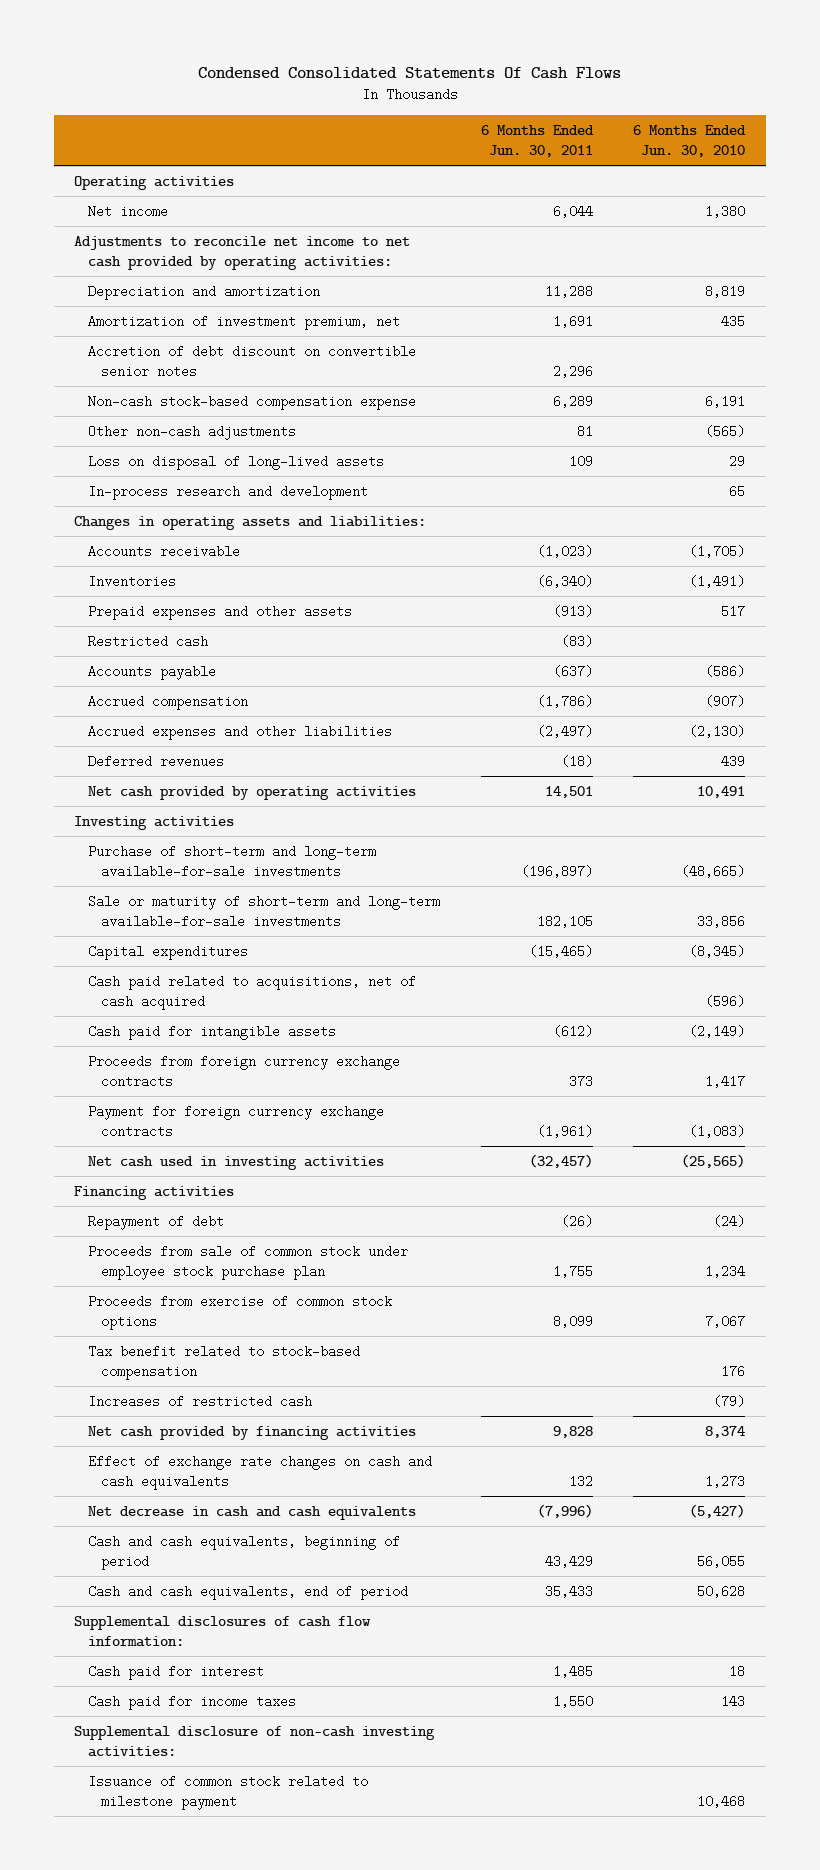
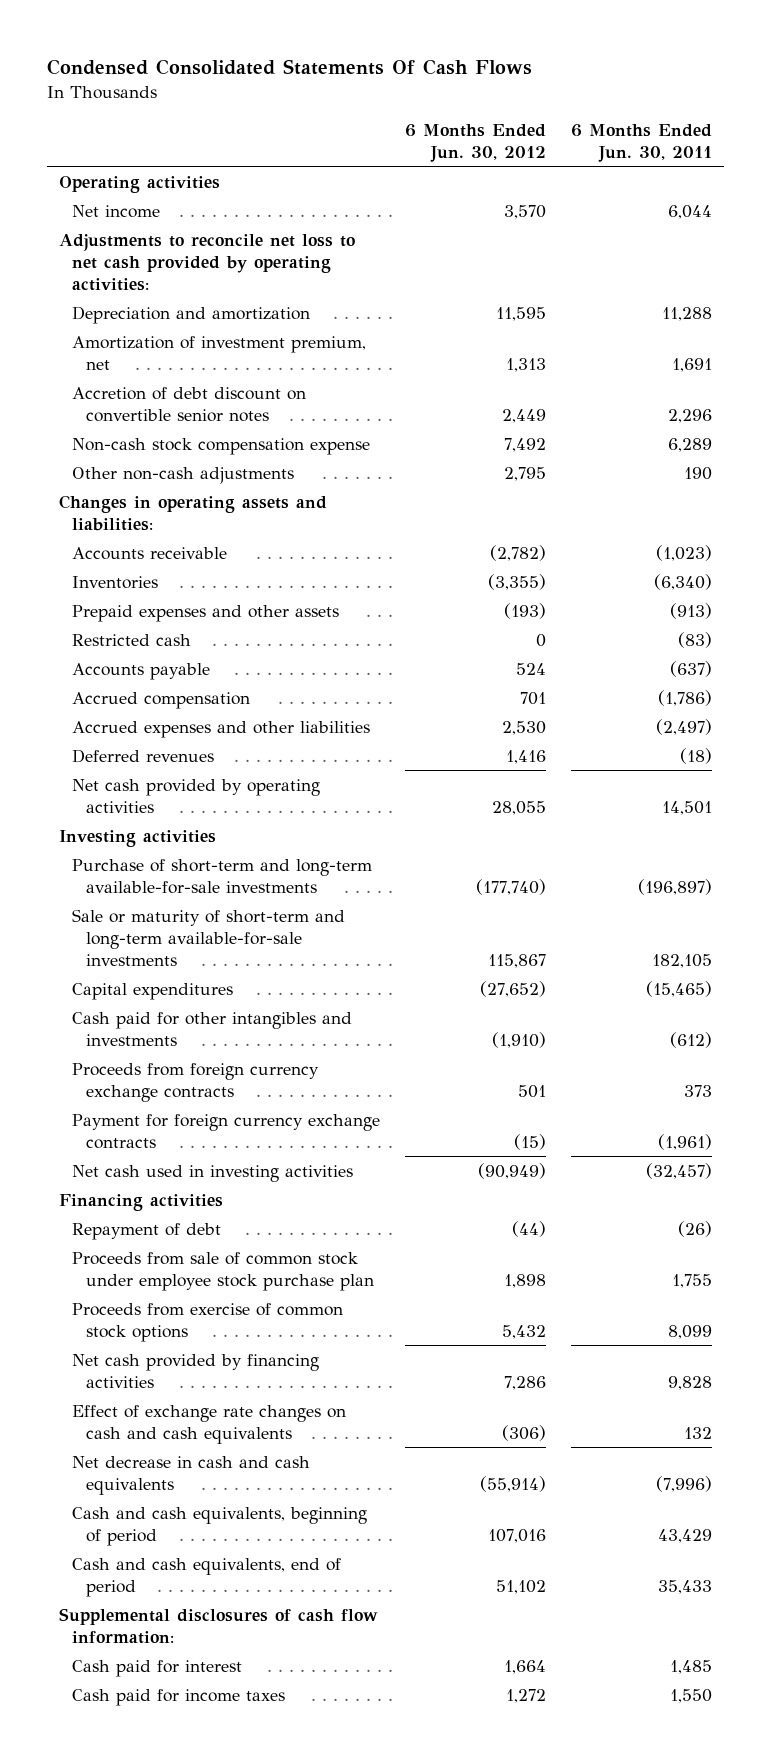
[633,124,747,157] 6 Months Ended Jun. 30, 2010 -> none
none -> [405,123,547,162] 6 Months Ended Jun. 30, 2012
[74,236,411,270] Adjustments to reconcile net income to net cash provided by operating activities: -> [58,233,355,291] Adjustments to reconcile net loss to net cash provided by operating activities:
[87,455,384,471] Loss on disposal of long-lived assets -> none
[87,485,368,501] In-process research and development -> none
[87,395,416,411] Non-cash stock-based compensation expense -> [72,437,371,455] Non-cash stock compensation expense
[576,425,593,439] 81 -> [683,466,712,480] 190
[87,975,416,1010] Cash paid related to acquisitions, net of cash acquired -> none
[87,1025,336,1041] Cash paid for intangible assets -> [72,1011,353,1046] Cash paid for other intangibles and investments
[87,1345,360,1380] Tax benefit related to stock-based compensation -> none
[87,1395,312,1409] Increases of restricted cash -> none
[74,1726,436,1757] Supplemental disclosure of non-cash investing activities: -> none
[87,1775,368,1810] Issuance of common stock related to milestone payment -> none

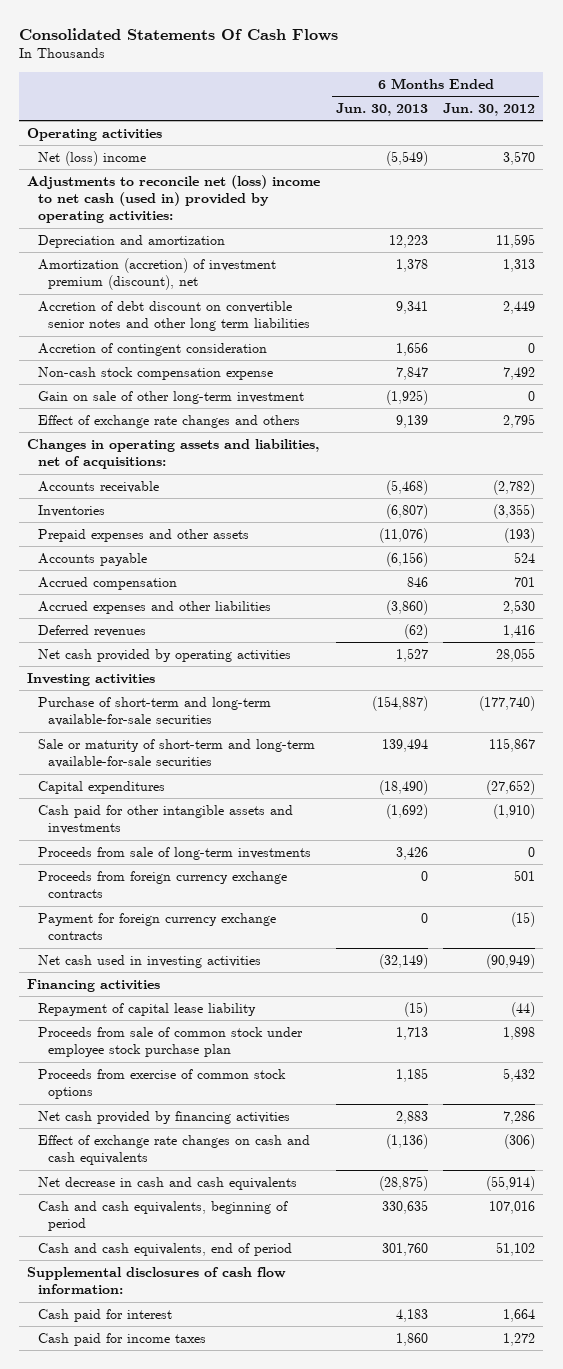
[46,58,532,75] Condensed Consolidated Statements Of Cash Flows -> [19,28,339,42] Consolidated Statements Of Cash Flows
[570,123,712,162] 6 Months Ended Jun. 30, 2011 -> none
none -> [335,102,428,116] Jun. 30, 2013
[72,204,161,218] Net income -> [37,150,146,166] Net (loss) income
[58,233,355,291] Adjustments to reconcile net loss to net cash provided by operating activities: -> [27,174,321,224] Adjustments to reconcile net (loss) income to net cash (used in) provided by operating activities:
[72,335,367,370] Amortization of investment premium, net -> [37,257,276,291] Amortization (accretion) of investment premium (discount), net
[72,386,307,422] Accretion of debt discount on convertible senior notes -> [37,300,311,332] Accretion of debt discount on convertible senior notes and other long term liabilities
none -> [37,342,267,356] Accretion of contingent consideration
none -> [37,390,304,404] Gain on sale of other long-term investment
[72,466,295,484] Other non-cash adjustments -> [37,414,300,428] Effect of exchange rate changes and others
[58,494,327,531] Changes in operating assets and liabilities: -> [27,438,320,470] Changes in operating assets and liabilities, net of acquisitions:
[72,633,192,646] Restricted cash -> none
[72,858,373,894] Purchase of short-term and long-term available-for-sale investments -> [37,696,271,727] Purchase of short-term and long-term available-for-sale securities
[72,908,346,966] Sale or maturity of short-term and long-term available-for-sale investments -> [37,738,315,769] Sale or maturity of short-term and long-term available-for-sale securities
[72,1011,353,1046] Cash paid for other intangibles and investments -> [37,804,293,835] Cash paid for other intangible assets and investments
none -> [37,846,311,860] Proceeds from sale of long-term investments
[72,1222,222,1240] Repayment of debt -> none
none -> [37,1002,256,1016] Repayment of capital lease liability

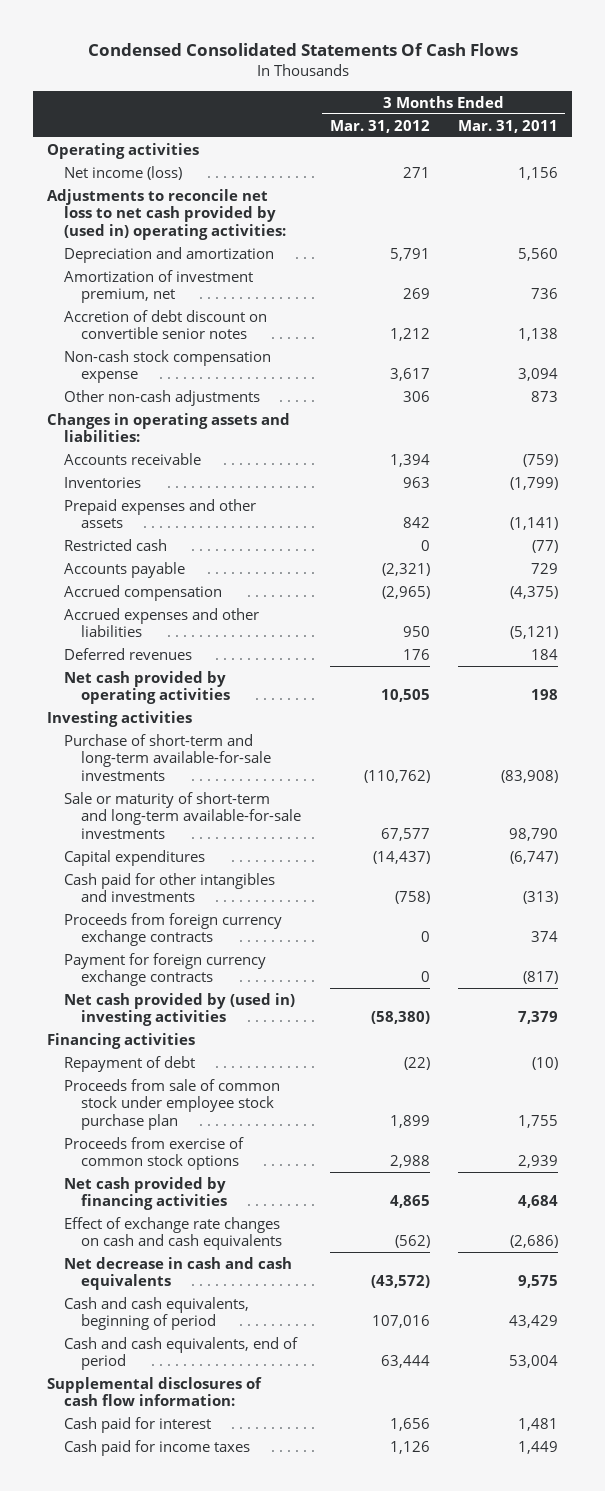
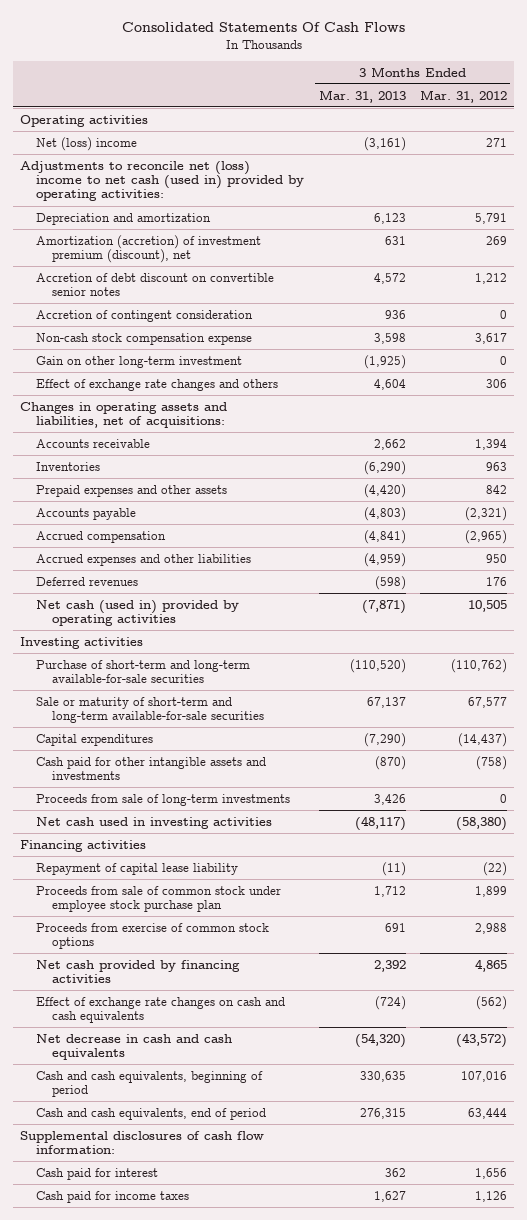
[87,43,518,57] Condensed Consolidated Statements Of Cash Flows -> [121,22,405,33] Consolidated Statements Of Cash Flows
[458,119,559,133] Mar. 31, 2011 -> none
none -> [318,89,406,103] Mar. 31, 2013
[64,165,183,180] Net income (loss) -> [36,136,138,151] Net (loss) income
[47,188,287,241] Adjustments to reconcile net loss to net cash provided by (used in) operating activities: -> [20,160,305,202] Adjustments to reconcile net (loss) income to net cash (used in) provided by operating activities:
[64,269,254,304] Amortization of investment premium, net -> [36,234,262,264] Amortization (accretion) of investment premium (discount), net
none -> [36,309,254,322] Accretion of contingent consideration
[64,389,261,406] Other non-cash adjustments -> none
none -> [36,355,243,368] Gain on other long-term investment
none -> [36,378,279,391] Effect of exchange rate changes and others
[47,412,291,443] Changes in operating assets and liabilities: -> [20,401,228,429] Changes in operating assets and liabilities, net of acquisitions:
[64,538,168,551] Restricted cash -> none
[64,670,231,705] Net cash provided by operating activities -> [36,599,240,627] Net cash (used in) provided by operating activities
[64,733,272,782] Purchase of short-term and long-term available-for-sale investments -> [36,659,251,684] Purchase of short-term and long-term available-for-sale securities
[64,791,302,840] Sale or maturity of short-term and long-term available-for-sale investments -> [36,696,265,724] Sale or maturity of short-term and long-term available-for-sale securities
[64,912,283,947] Proceeds from foreign currency exchange contracts -> none
[64,952,267,987] Payment for foreign currency exchange contracts -> none
[64,872,276,903] Cash paid for other intangibles and investments -> [36,756,267,781] Cash paid for other intangible assets and investments
none -> [36,793,291,806] Proceeds from sale of long-term investments
[64,992,296,1027] Net cash provided by (used in) investing activities -> [36,816,273,829] Net cash used in investing activities
[64,1055,196,1072] Repayment of debt -> none
none -> [36,862,239,875] Repayment of capital lease liability

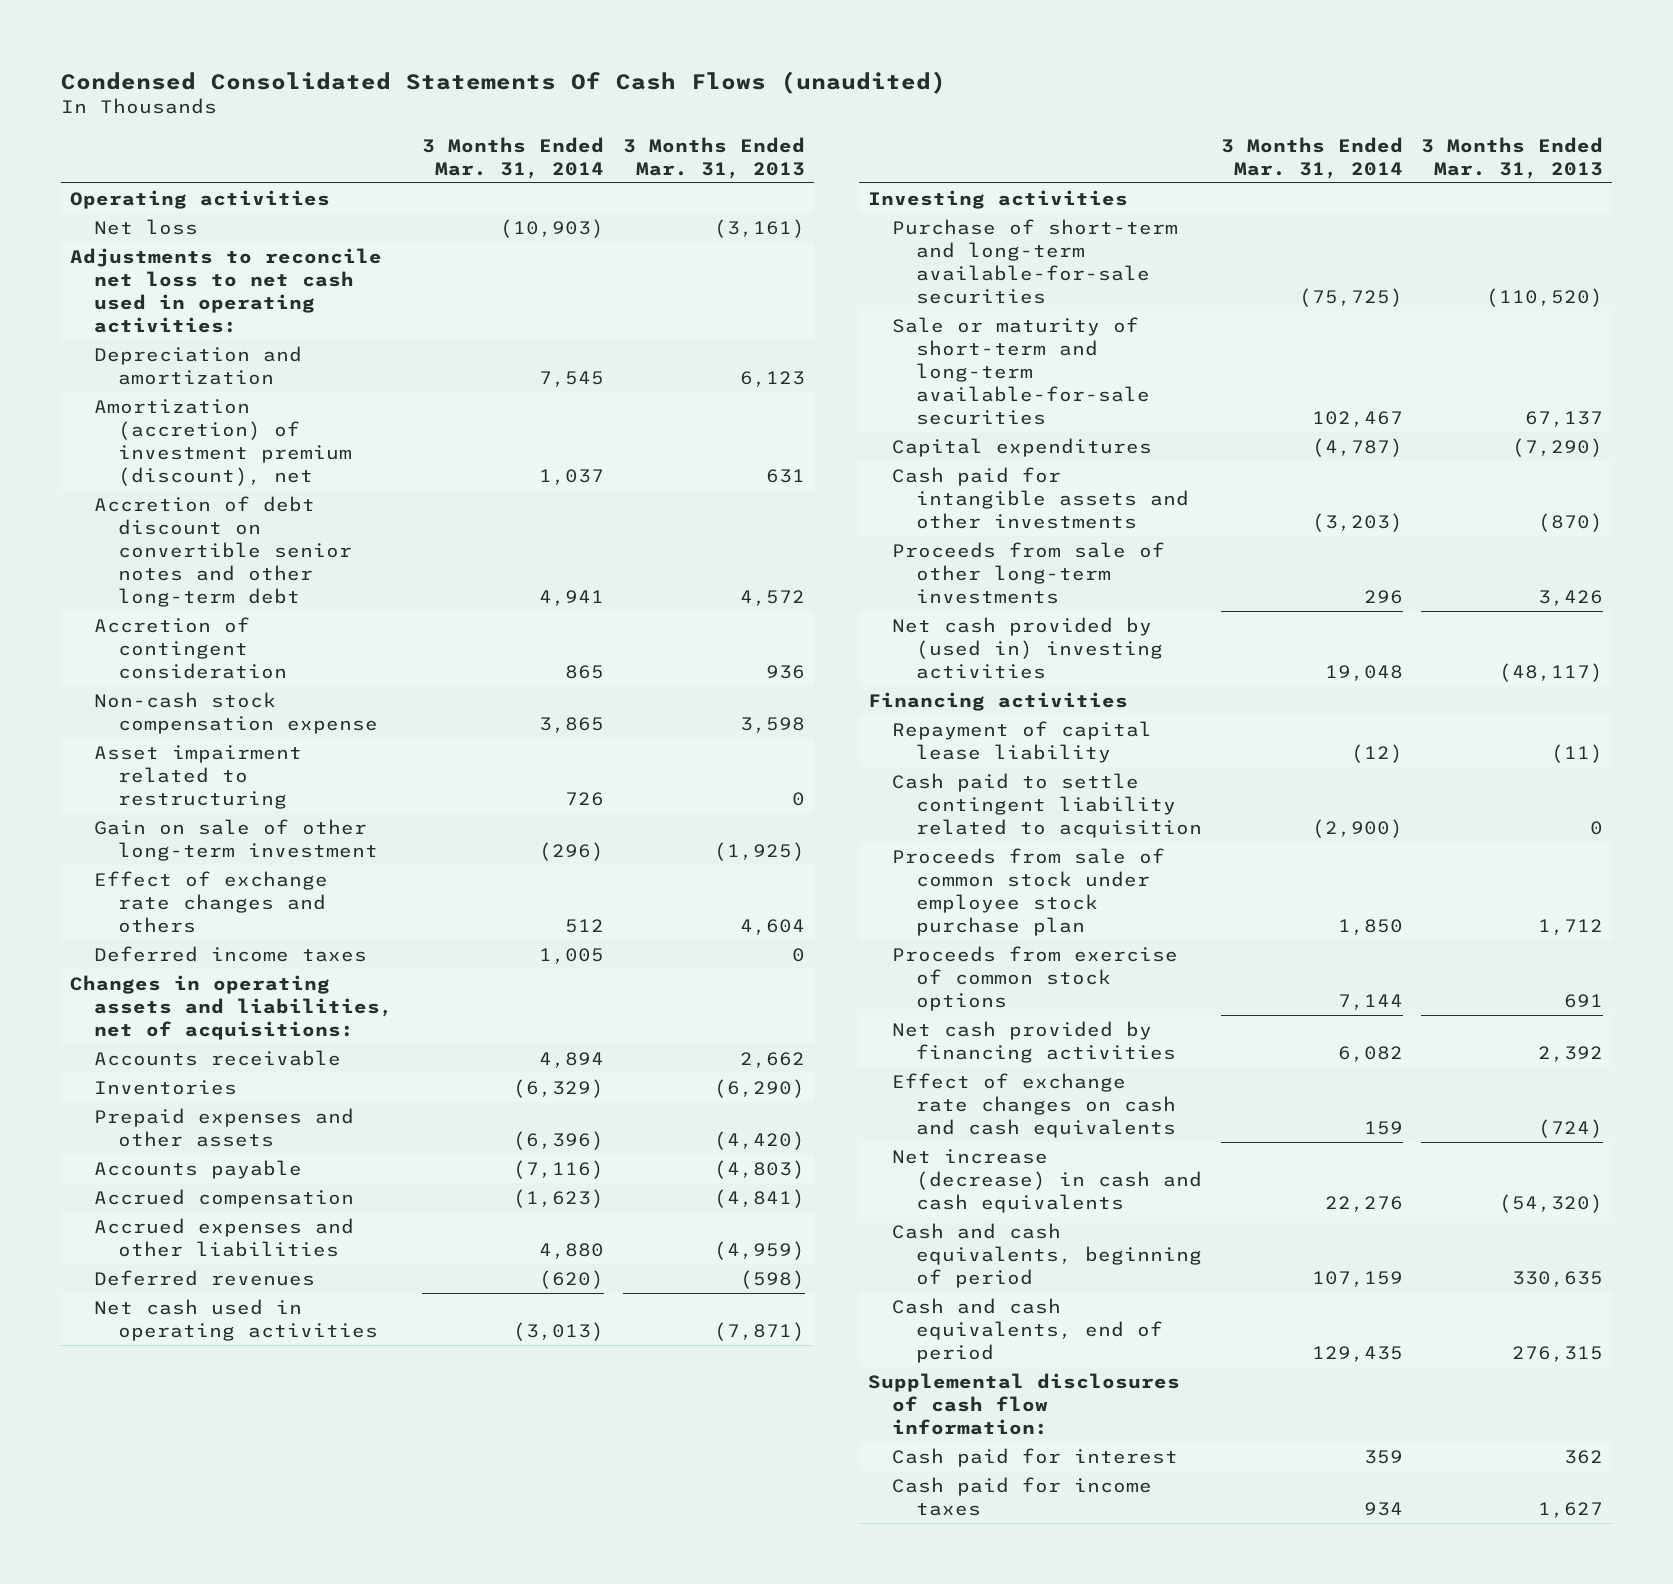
[121,22,405,33] Consolidated Statements Of Cash Flows -> [60,70,946,94] Condensed Consolidated Statements Of Cash Flows (unaudited)
[419,89,507,103] Mar. 31, 2012 -> none
none -> [422,136,605,179] 3 Months Ended Mar. 31, 2014
[36,136,138,151] Net (loss) income -> [93,218,198,235] Net loss
[20,160,305,202] Adjustments to reconcile net (loss) income to net cash (used in) provided by operating activities: -> [69,247,382,334] Adjustments to reconcile net loss to net cash used in operating activities:
[36,272,275,297] Accretion of debt discount on convertible senior notes -> [93,495,353,608] Accretion of debt discount on convertible senior notes and other long-term debt
none -> [93,744,302,810] Asset impairment related to restructuring
[36,355,243,368] Gain on other long-term investment -> [93,818,379,861] Gain on sale of other long-term investment
none -> [93,945,367,962] Deferred income taxes
[36,599,240,627] Net cash (used in) provided by operating activities -> [93,1298,379,1341] Net cash used in operating activities
[36,756,267,781] Cash paid for other intangible assets and investments -> [892,466,1190,530] Cash paid for intangible assets and other investments
[36,793,291,806] Proceeds from sale of long-term investments -> [892,541,1166,605] Proceeds from sale of other long-term investments
[36,816,273,829] Net cash used in investing activities -> [892,616,1164,680] Net cash provided by (used in) investing activities
none -> [892,772,1203,839] Cash paid to settle contingent liability related to acquisition
[36,1033,233,1061] Net decrease in cash and cash equivalents -> [892,1148,1203,1214] Net increase (decrease) in cash and cash equivalents

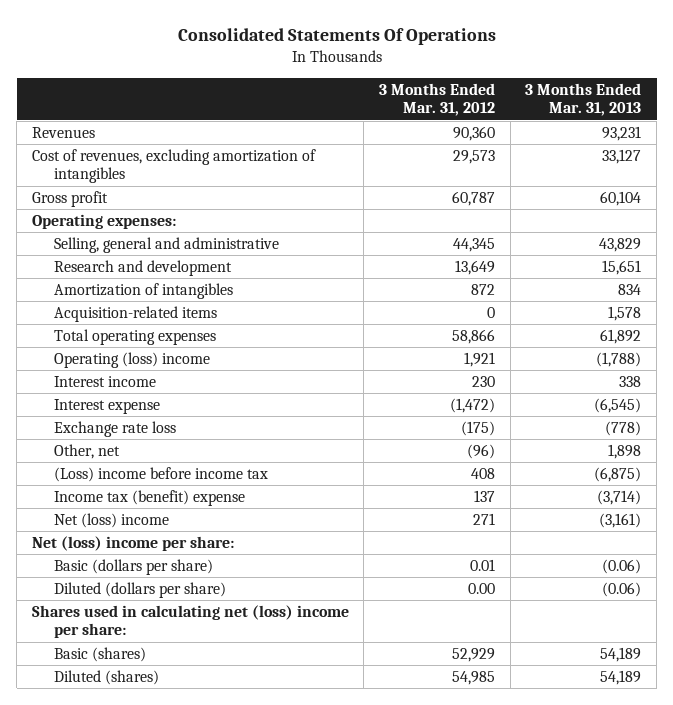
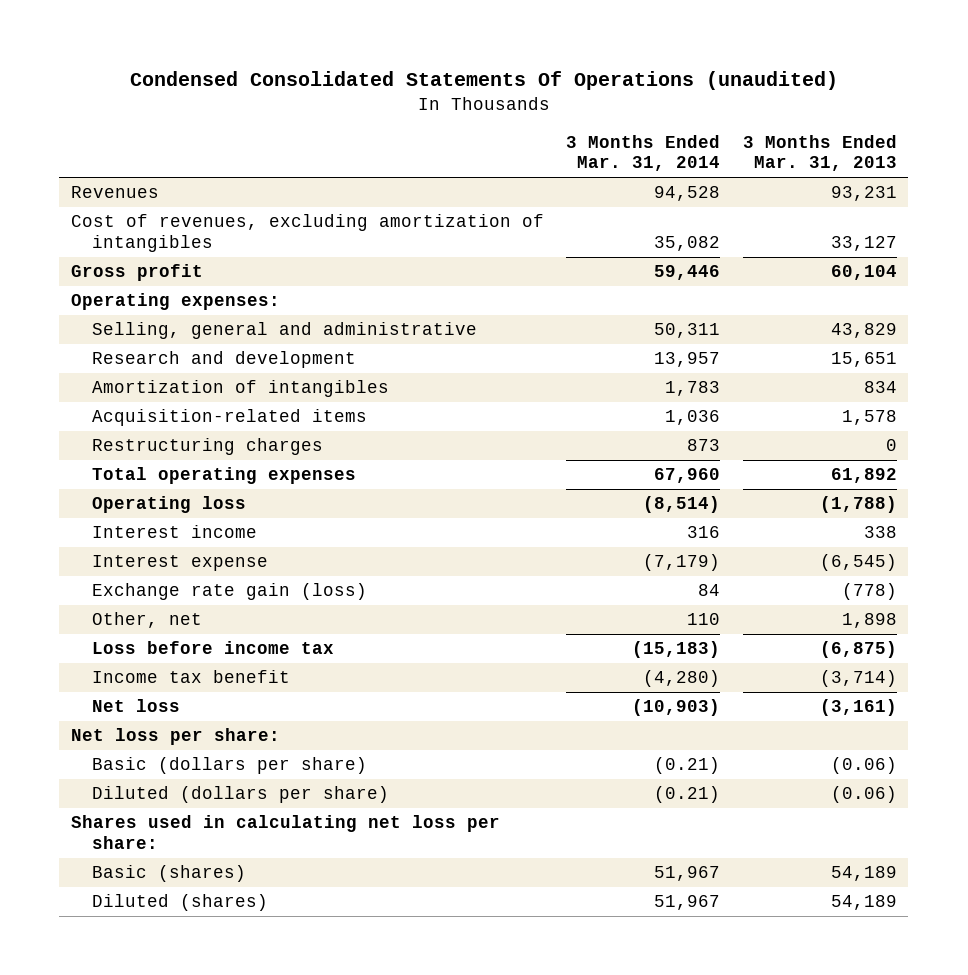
[177,27,496,45] Consolidated Statements Of Operations -> [129,71,838,91] Condensed Consolidated Statements Of Operations (unaudited)
[379,82,496,117] 3 Months Ended Mar. 31, 2012 -> none
none -> [566,134,721,172] 3 Months Ended Mar. 31, 2014
none -> [92,438,324,456] Restructuring charges
[54,352,211,369] Operating (loss) income -> [92,496,247,514] Operating loss
[54,421,177,438] Exchange rate loss -> [92,583,368,601] Exchange rate gain (loss)
[54,467,269,483] (Loss) income before income tax -> [92,641,335,655] Loss before income tax
[54,490,246,507] Income tax (benefit) expense -> [92,670,291,684] Income tax benefit
[54,513,170,529] Net (loss) income -> [92,699,181,713] Net loss
[31,536,234,552] Net (loss) income per share: -> [70,728,280,746] Net loss per share:
[31,605,349,639] Shares used in calculating net (loss) income per share: -> [70,815,500,849] Shares used in calculating net loss per share:

